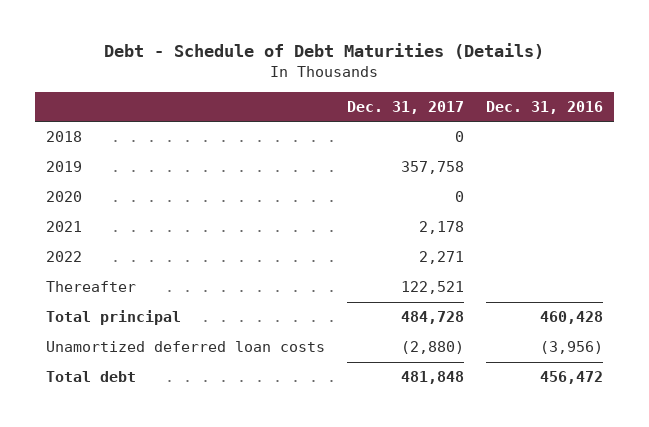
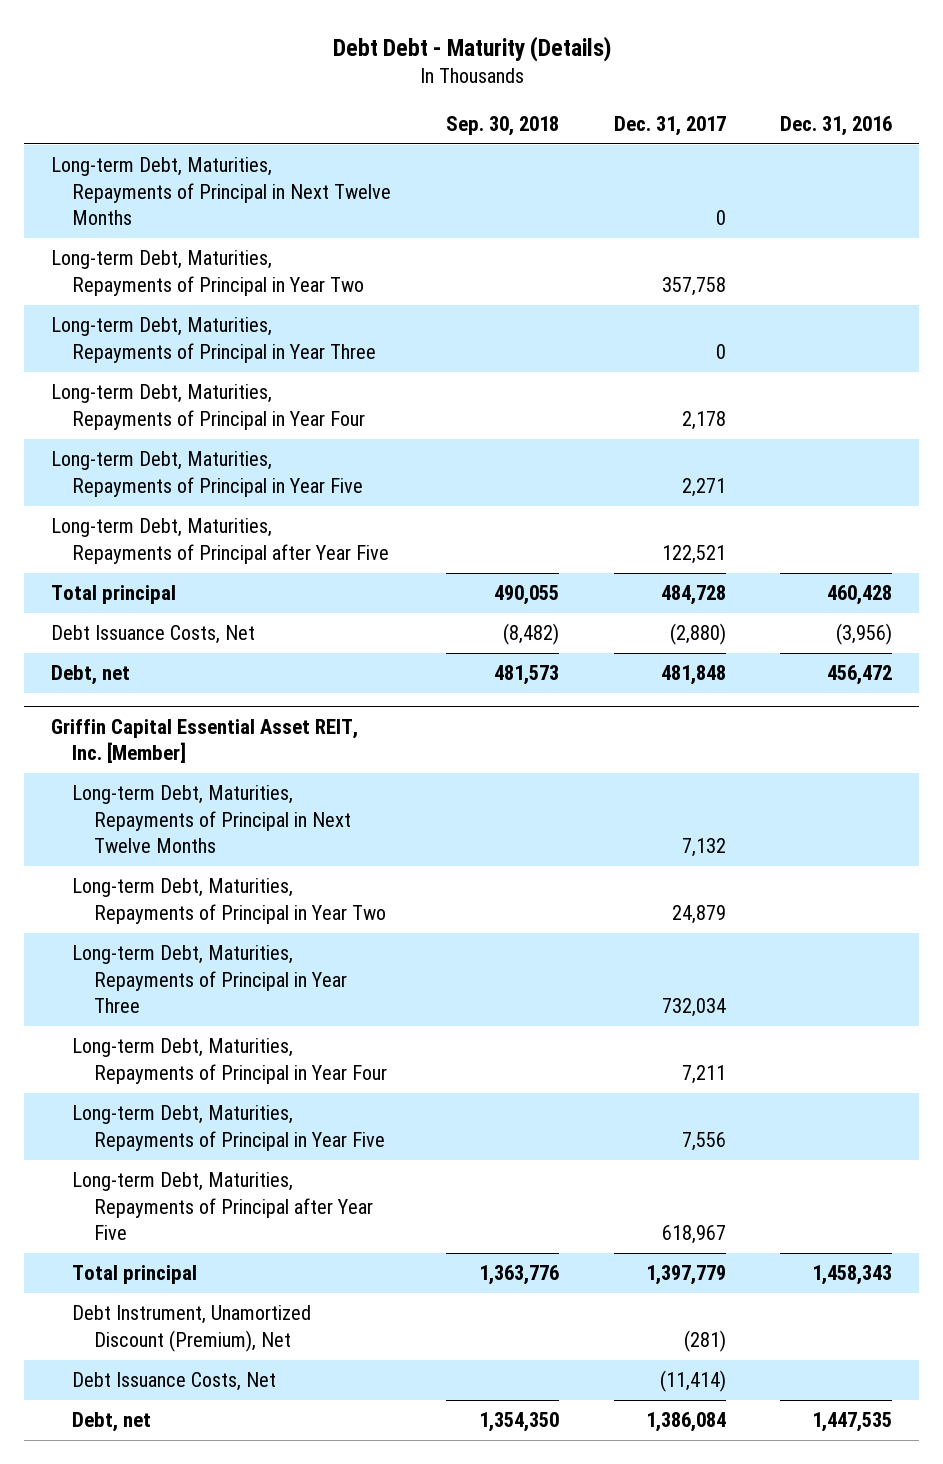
[104,43,545,60] Debt - Schedule of Debt Maturities (Details) -> [332,35,611,62] Debt Debt - Maturity (Details)
none -> [445,115,559,136] Sep. 30, 2018
[45,131,82,143] 2018 -> [51,157,392,226] Long-term Debt, Maturities, Repayments of Principal in Next Twelve Months
[45,161,82,173] 2019 -> [51,250,365,296] Long-term Debt, Maturities, Repayments of Principal in Year Two
[45,191,82,203] 2020 -> [51,317,377,363] Long-term Debt, Maturities, Repayments of Principal in Year Three
[45,221,82,233] 2021 -> [51,384,366,430] Long-term Debt, Maturities, Repayments of Principal in Year Four
[45,251,82,263] 2022 -> [51,451,364,497] Long-term Debt, Maturities, Repayments of Principal in Year Five
[45,281,136,293] Thereafter -> [51,518,390,564] Long-term Debt, Maturities, Repayments of Principal after Year Five
[45,341,325,353] Unamortized deferred loan costs -> [51,625,256,645] Debt Issuance Costs, Net
[45,371,136,383] Total debt -> [51,665,131,686] Debt, net
none -> [51,718,359,764] Griffin Capital Essential Asset REIT, Inc. [Member]
none -> [72,785,351,854] Long-term Debt, Maturities, Repayments of Principal in Next Twelve Months
none -> [72,878,386,924] Long-term Debt, Maturities, Repayments of Principal in Year Two
none -> [72,945,347,1014] Long-term Debt, Maturities, Repayments of Principal in Year Three
none -> [72,1038,387,1084] Long-term Debt, Maturities, Repayments of Principal in Year Four
none -> [72,1105,385,1151] Long-term Debt, Maturities, Repayments of Principal in Year Five
none -> [72,1172,373,1241] Long-term Debt, Maturities, Repayments of Principal after Year Five
none -> [72,1265,198,1285] Total principal
none -> [72,1305,312,1352] Debt Instrument, Unamortized Discount (Premium), Net
none -> [72,1372,277,1392] Debt Issuance Costs, Net
none -> [72,1412,152,1433] Debt, net

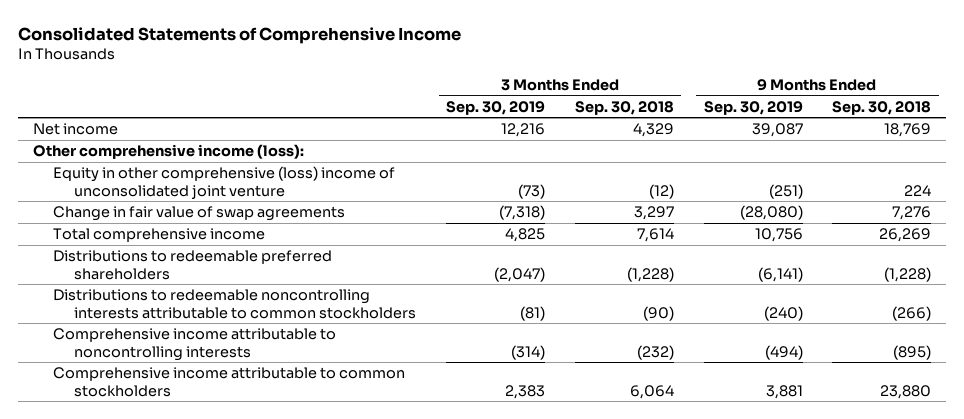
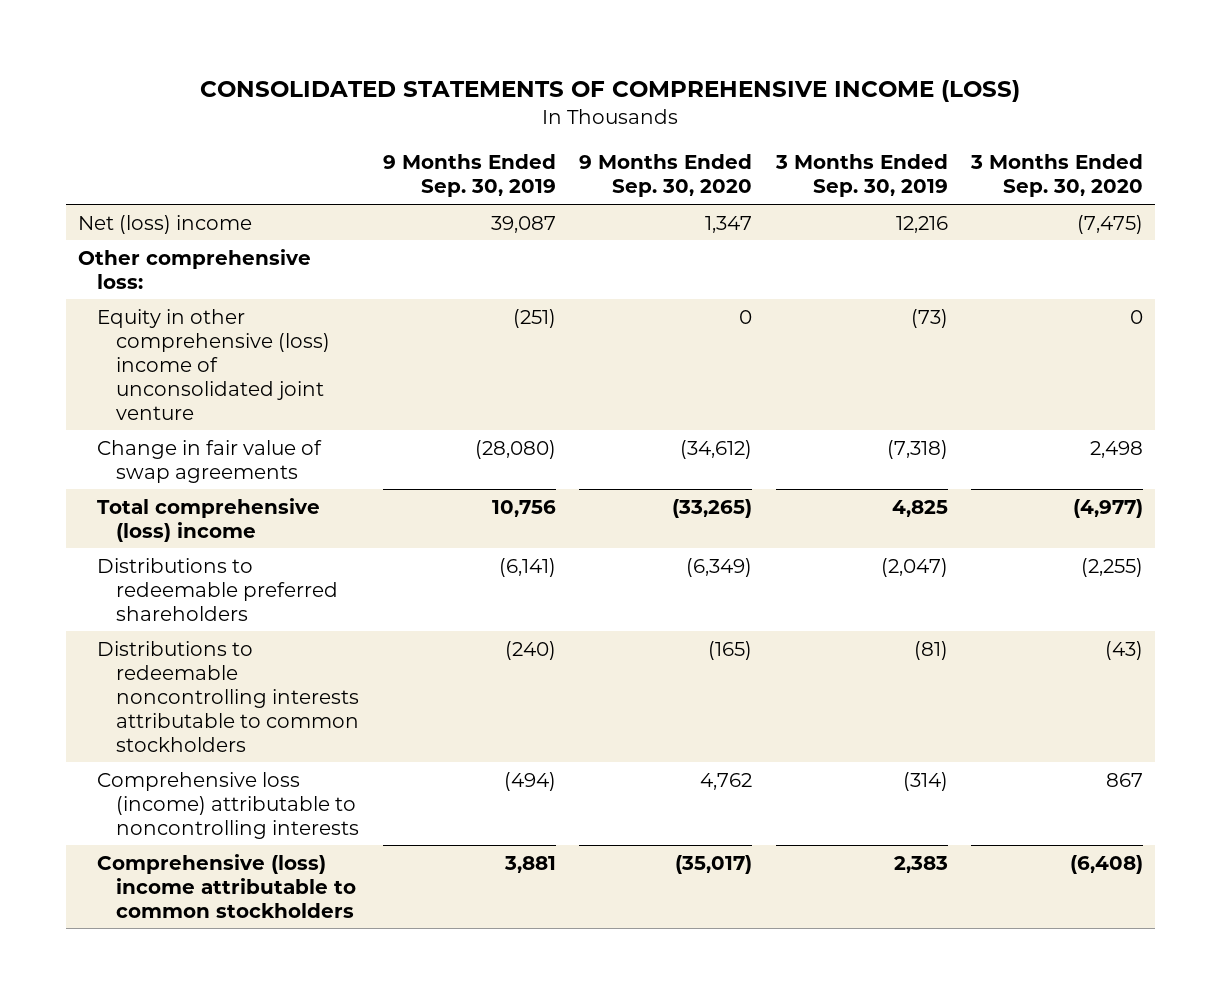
[17,27,461,45] Consolidated Statements of Comprehensive Income -> [200,80,1021,103] CONSOLIDATED STATEMENTS OF COMPREHENSIVE INCOME (LOSS)
[574,100,674,115] Sep. 30, 2018 -> none
[832,100,932,115] Sep. 30, 2018 -> none
none -> [579,154,753,198] 9 Months Ended Sep. 30, 2020
none -> [970,154,1144,198] 3 Months Ended Sep. 30, 2020
[32,123,118,136] Net income -> [77,214,252,234] Net (loss) income
[32,144,304,160] Other comprehensive income (loss): -> [77,248,311,289] Other comprehensive loss:
[53,228,266,243] Total comprehensive income -> [96,497,320,542] Total comprehensive (loss) income
[53,328,337,361] Comprehensive income attributable to noncontrolling interests -> [96,771,360,839] Comprehensive loss (income) attributable to noncontrolling interests
[53,367,406,397] Comprehensive income attributable to common stockholders -> [96,853,357,918] Comprehensive (loss) income attributable to common stockholders

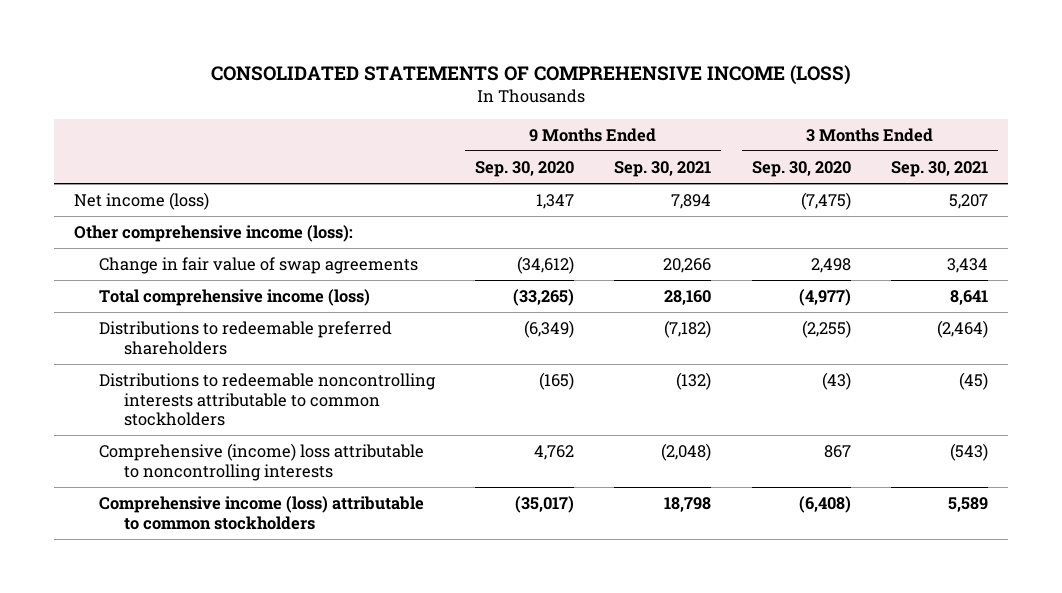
[382,154,556,198] 9 Months Ended Sep. 30, 2019 -> none
[774,154,948,198] 3 Months Ended Sep. 30, 2019 -> none
none -> [614,161,712,178] Sep. 30, 2021
none -> [890,161,988,178] Sep. 30, 2021
[96,308,331,420] Equity in other comprehensive (loss) income of unconsolidated joint venture -> none
[77,214,252,234] Net (loss) income -> [73,192,209,211] Net income (loss)
[77,248,311,289] Other comprehensive loss: -> [73,225,353,243] Other comprehensive income (loss):
[96,497,320,542] Total comprehensive (loss) income -> [98,289,370,307] Total comprehensive income (loss)
[96,771,360,839] Comprehensive loss (income) attributable to noncontrolling interests -> [98,443,424,481] Comprehensive (income) loss attributable to noncontrolling interests
[96,853,357,918] Comprehensive (loss) income attributable to common stockholders -> [98,496,424,530] Comprehensive income (loss) attributable to common stockholders

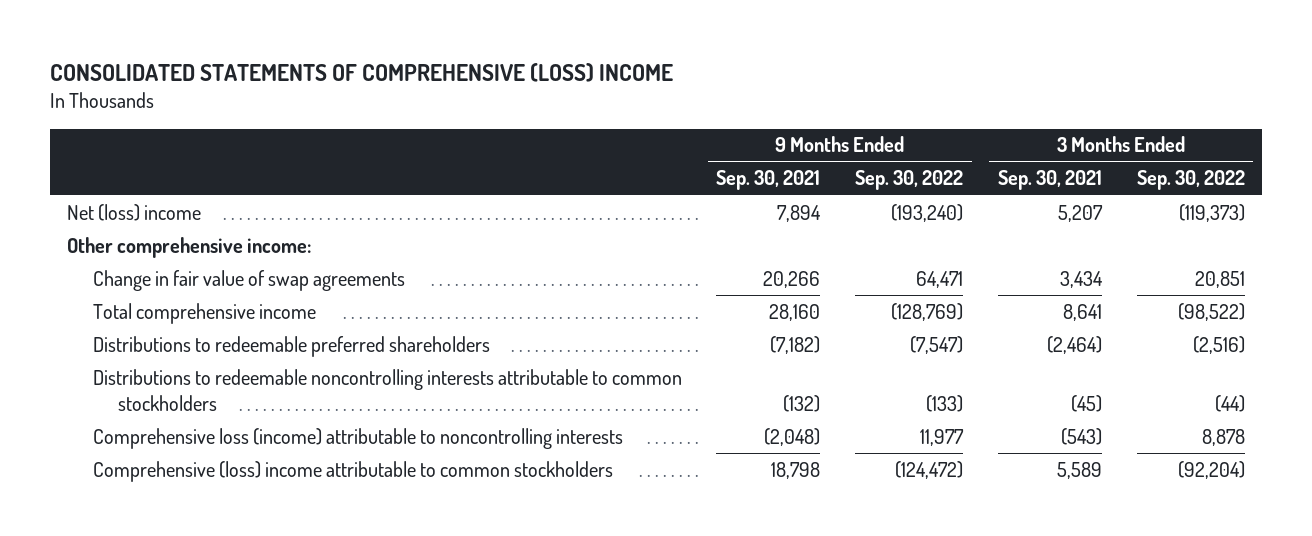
[210,64,851,85] CONSOLIDATED STATEMENTS OF COMPREHENSIVE INCOME (LOSS) -> [49,63,673,83] CONSOLIDATED STATEMENTS OF COMPREHENSIVE (LOSS) INCOME
[475,161,575,178] Sep. 30, 2020 -> none
[751,161,851,178] Sep. 30, 2020 -> none
none -> [855,170,964,191] Sep. 30, 2022
none -> [1136,170,1245,191] Sep. 30, 2022
[73,192,209,211] Net income (loss) -> [67,203,202,221] Net (loss) income
[73,225,353,243] Other comprehensive income (loss): -> [67,236,312,258] Other comprehensive income:
[98,289,370,307] Total comprehensive income (loss) -> [92,302,316,324] Total comprehensive income
[98,443,424,481] Comprehensive (income) loss attributable to noncontrolling interests -> [92,427,623,449] Comprehensive loss (income) attributable to noncontrolling interests
[98,496,424,530] Comprehensive income (loss) attributable to common stockholders -> [92,460,613,482] Comprehensive (loss) income attributable to common stockholders

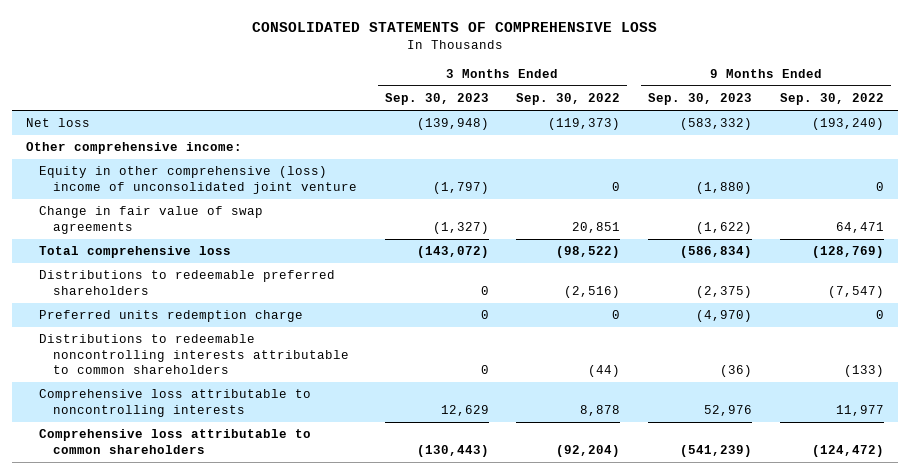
[49,63,673,83] CONSOLIDATED STATEMENTS OF COMPREHENSIVE (LOSS) INCOME -> [251,21,657,32] CONSOLIDATED STATEMENTS OF COMPREHENSIVE LOSS
[716,170,821,191] Sep. 30, 2021 -> none
[997,170,1102,191] Sep. 30, 2021 -> none
none -> [384,93,489,106] Sep. 30, 2023
none -> [648,93,753,106] Sep. 30, 2023
[67,203,202,221] Net (loss) income -> [26,118,91,128] Net loss
none -> [39,166,357,194] Equity in other comprehensive (loss) income of unconsolidated joint venture
[92,302,316,324] Total comprehensive income -> [39,246,232,259] Total comprehensive loss
none -> [39,310,304,323] Preferred units redemption charge
[92,368,682,411] Distributions to redeemable noncontrolling interests attributable to common stockholders -> [39,334,349,374] Distributions to redeemable noncontrolling interests attributable to common shareholders
[92,427,623,449] Comprehensive loss (income) attributable to noncontrolling interests -> [39,389,312,417] Comprehensive loss attributable to noncontrolling interests
[92,460,613,482] Comprehensive (loss) income attributable to common stockholders -> [39,429,312,454] Comprehensive loss attributable to common shareholders

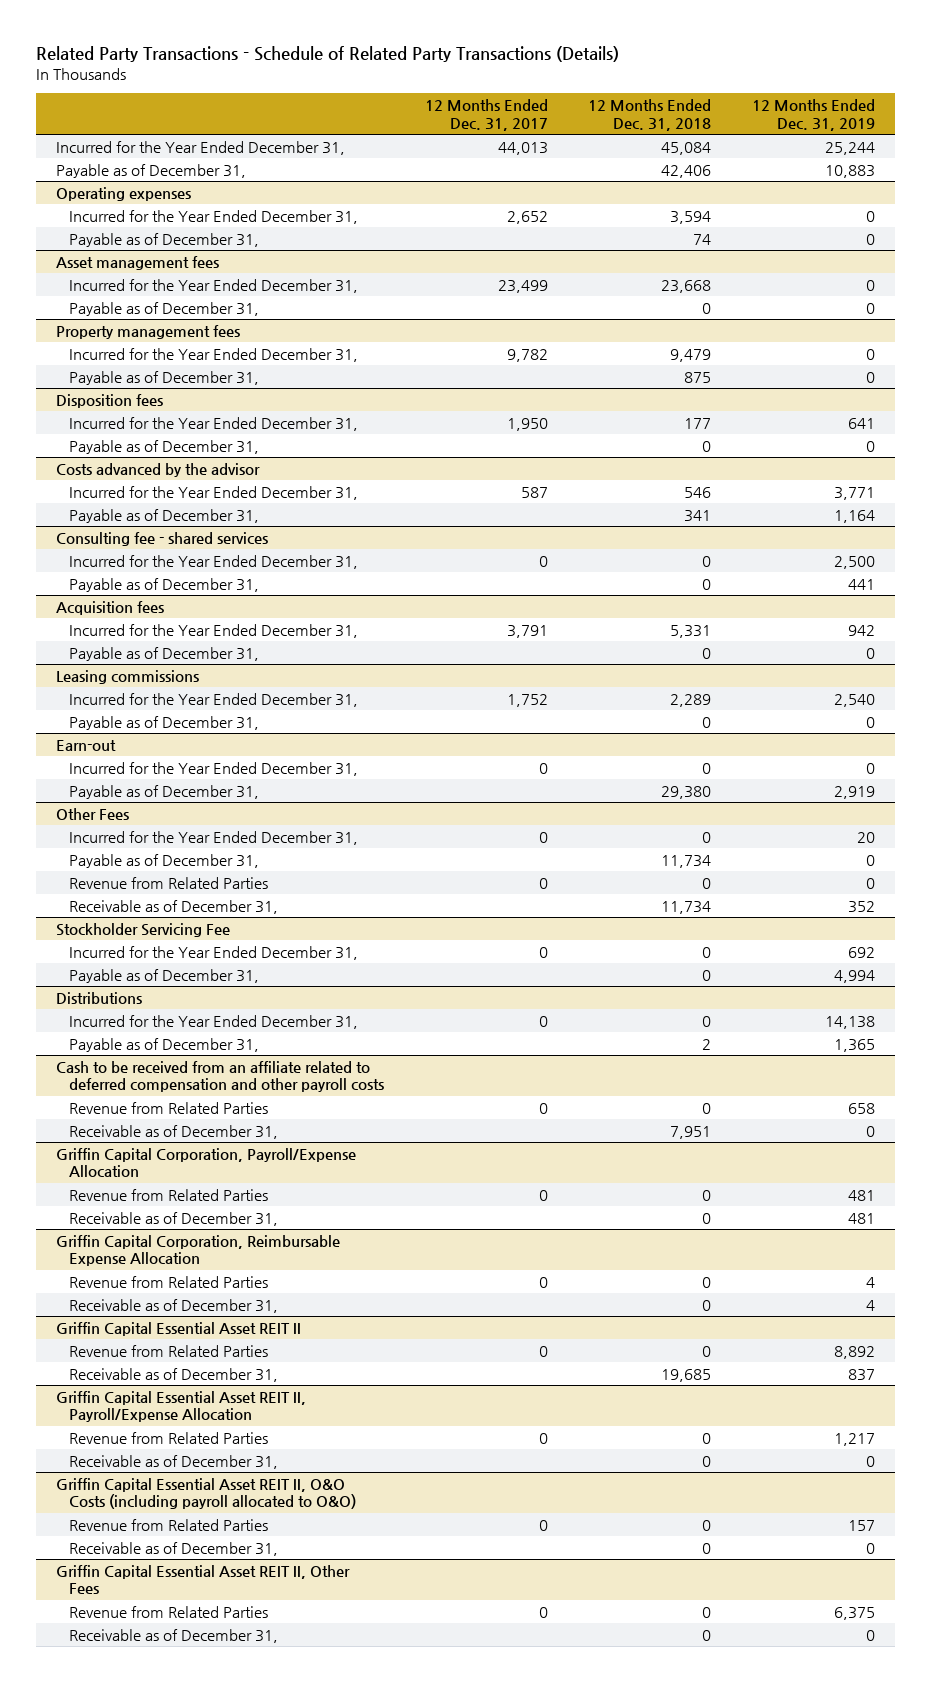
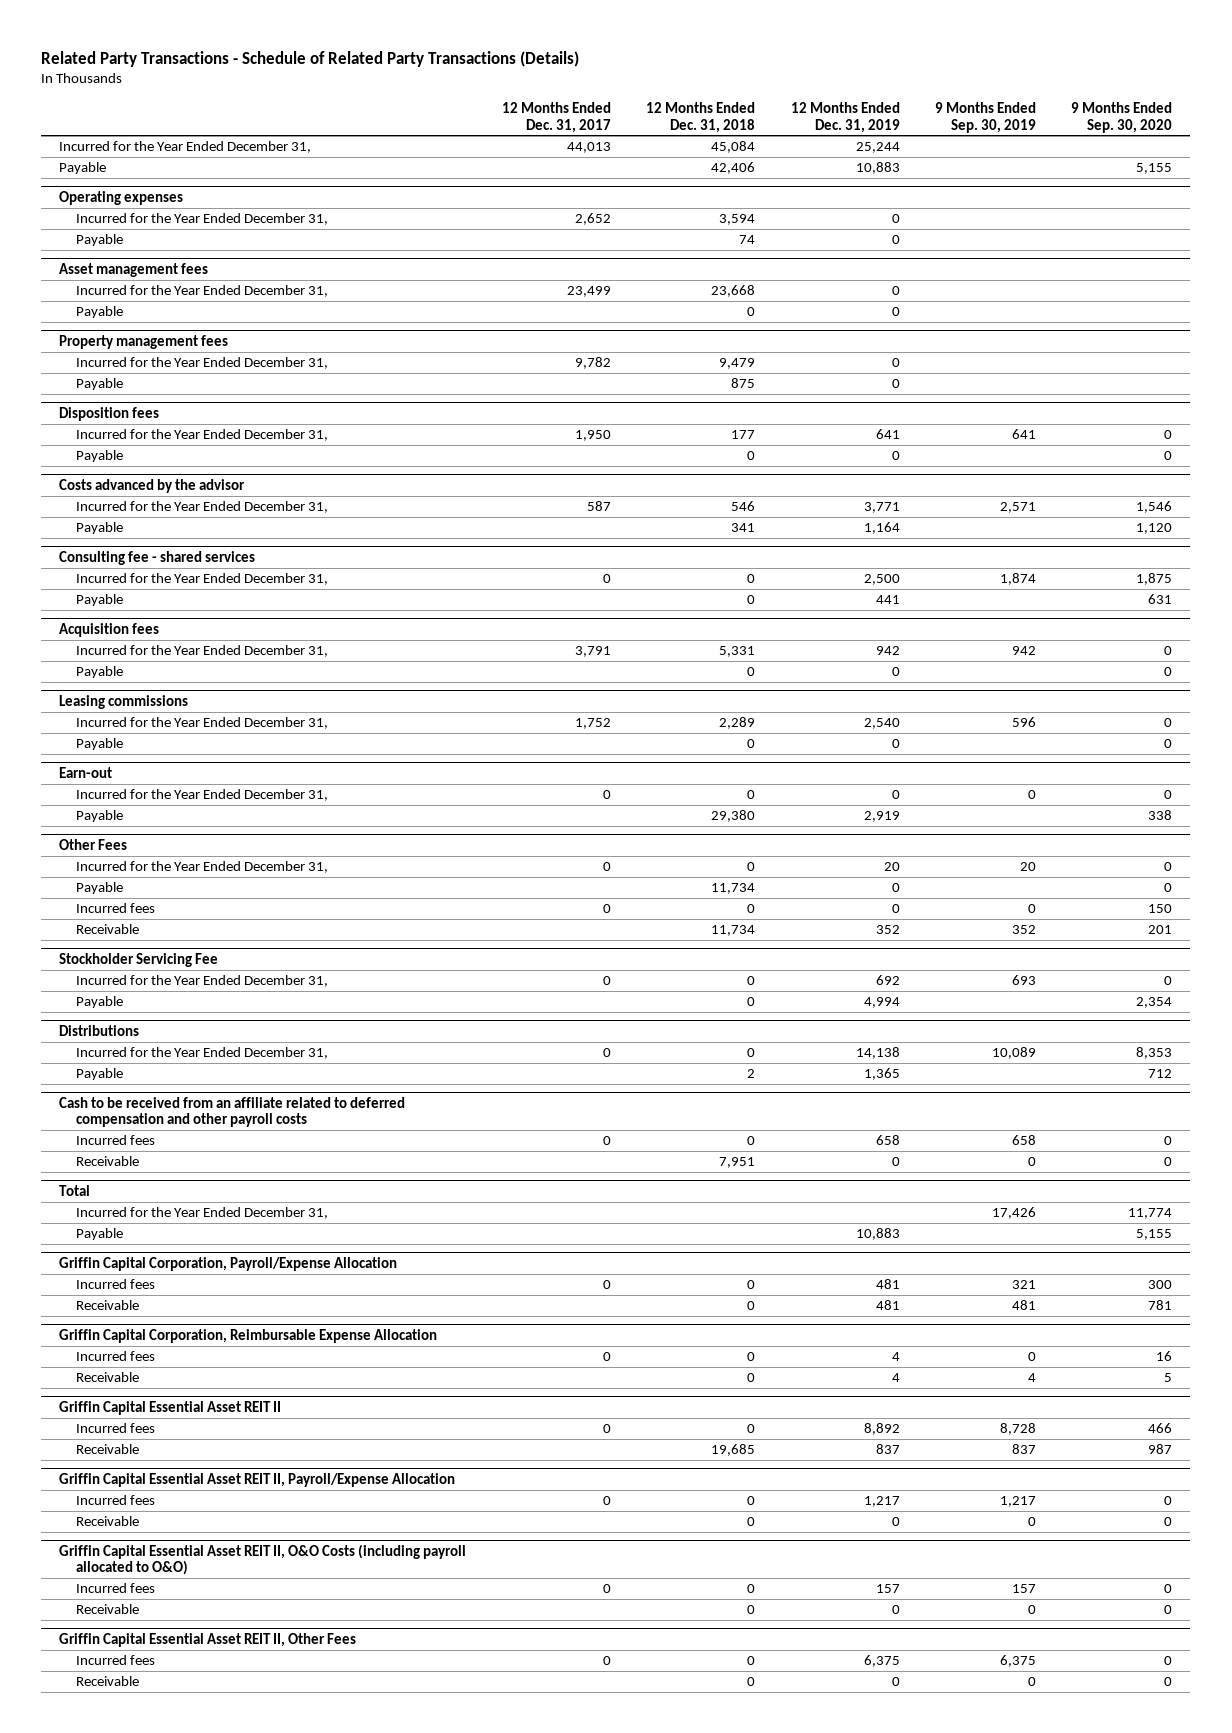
none -> [934,101,1036,133] 9 Months Ended Sep. 30, 2019
none -> [1071,101,1173,133] 9 Months Ended Sep. 30, 2020
[56,163,247,178] Payable as of December 31, -> [59,162,107,175] Payable
[69,232,260,247] Payable as of December 31, -> [75,234,123,247] Payable
[69,301,260,316] Payable as of December 31, -> [75,306,123,319] Payable
[69,370,260,385] Payable as of December 31, -> [75,378,123,391] Payable
[69,439,260,454] Payable as of December 31, -> [75,450,123,463] Payable
[69,508,260,523] Payable as of December 31, -> [75,522,123,535] Payable
[69,577,260,592] Payable as of December 31, -> [75,594,123,607] Payable
[69,646,260,661] Payable as of December 31, -> [75,666,123,679] Payable
[69,715,260,730] Payable as of December 31, -> [75,738,123,751] Payable
[69,784,260,799] Payable as of December 31, -> [75,810,123,823] Payable
[69,853,260,868] Payable as of December 31, -> [75,882,123,895] Payable
[69,876,269,889] Revenue from Related Parties -> [75,903,155,914] Incurred fees
[69,899,279,914] Receivable as of December 31, -> [75,924,139,935] Receivable
[69,968,260,983] Payable as of December 31, -> [75,996,123,1009] Payable
[69,1037,260,1052] Payable as of December 31, -> [75,1068,123,1081] Payable
[69,1101,269,1114] Revenue from Related Parties -> [75,1135,155,1146] Incurred fees
[69,1124,279,1139] Receivable as of December 31, -> [75,1156,139,1167] Receivable
none -> [59,1184,91,1196] Total
none -> [75,1207,328,1220] Incurred for the Year Ended December 31,
none -> [75,1228,123,1241] Payable
[69,1188,269,1201] Revenue from Related Parties -> [75,1279,155,1290] Incurred fees
[69,1211,279,1226] Receivable as of December 31, -> [75,1300,139,1311] Receivable
[69,1275,269,1288] Revenue from Related Parties -> [75,1351,155,1362] Incurred fees
[69,1298,279,1313] Receivable as of December 31, -> [75,1372,139,1383] Receivable
[69,1344,269,1357] Revenue from Related Parties -> [75,1423,155,1434] Incurred fees
[69,1367,279,1382] Receivable as of December 31, -> [75,1444,139,1455] Receivable
[69,1431,269,1444] Revenue from Related Parties -> [75,1495,155,1506] Incurred fees
[69,1454,279,1469] Receivable as of December 31, -> [75,1516,139,1527] Receivable
[69,1518,269,1531] Revenue from Related Parties -> [75,1583,155,1594] Incurred fees
[69,1541,279,1556] Receivable as of December 31, -> [75,1604,139,1615] Receivable
[69,1605,269,1618] Revenue from Related Parties -> [75,1655,155,1666] Incurred fees
[69,1628,279,1643] Receivable as of December 31, -> [75,1676,139,1687] Receivable

